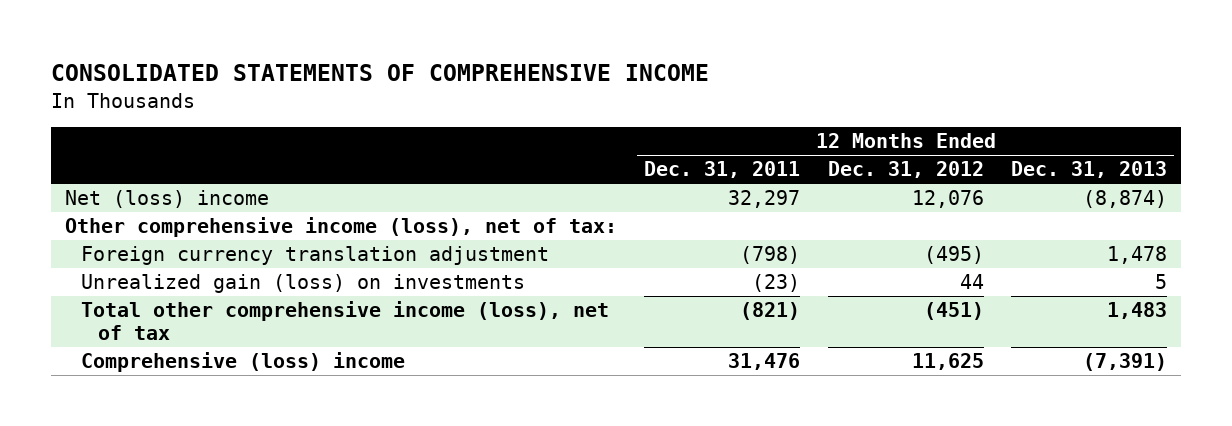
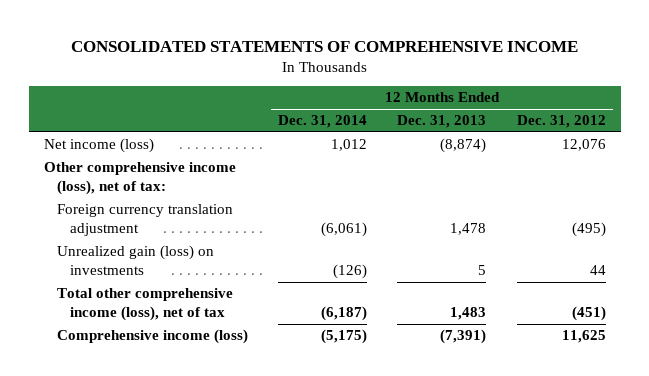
[644,161,801,179] Dec. 31, 2011 -> none
none -> [278,115,368,129] Dec. 31, 2014
[64,190,269,209] Net (loss) income -> [43,138,154,154] Net income (loss)
[81,352,406,373] Comprehensive (loss) income -> [57,329,249,345] Comprehensive income (loss)

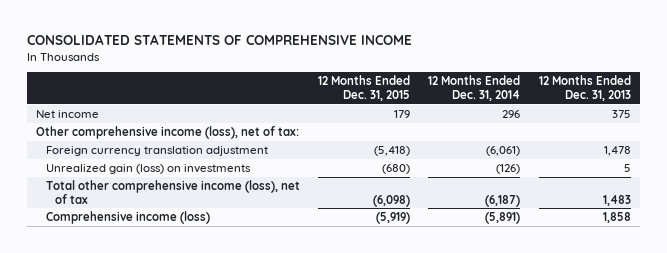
[516,115,606,129] Dec. 31, 2012 -> none
none -> [318,75,411,102] 12 Months Ended Dec. 31, 2015
[43,138,154,154] Net income (loss) -> [36,109,100,118] Net income
[331,139,368,152] 1,012 -> [502,109,521,118] 296
[440,138,487,154] (8,874) -> [611,109,631,118] 375
[321,329,368,345] (5,175) -> [485,211,521,224] (5,891)
[440,329,487,345] (7,391) -> [602,211,631,223] 1,858

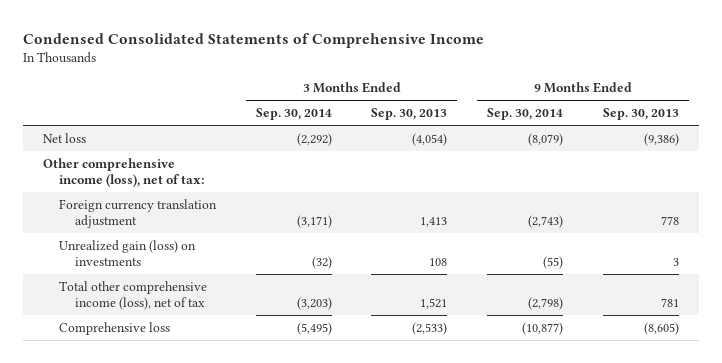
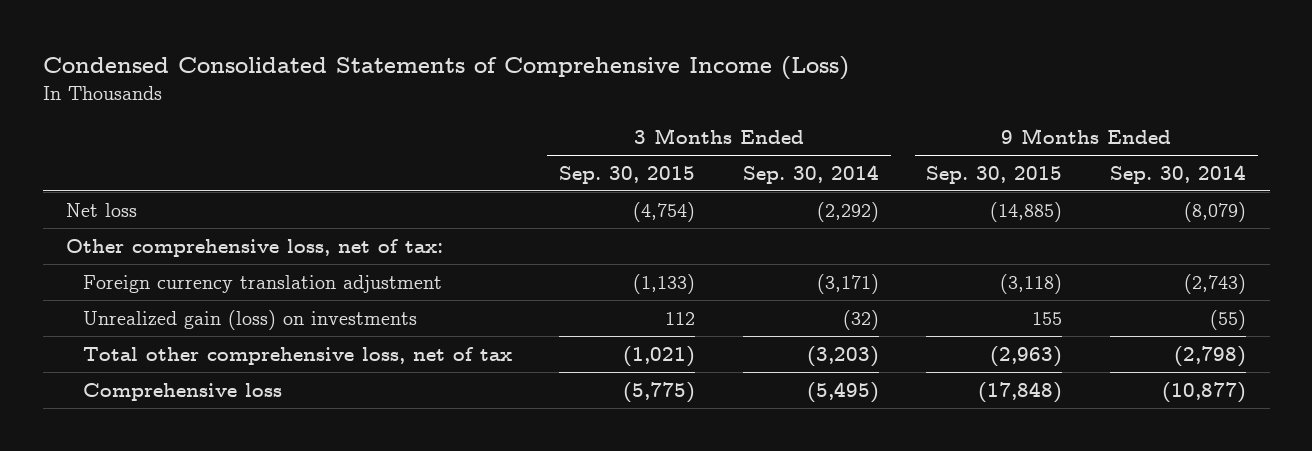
[22,32,484,48] Condensed Consolidated Statements of Comprehensive Income -> [42,56,849,81] Condensed Consolidated Statements of Comprehensive Income (Loss)
[371,108,448,121] Sep. 30, 2013 -> none
[603,108,680,121] Sep. 30, 2013 -> none
none -> [559,165,696,184] Sep. 30, 2015
none -> [926,165,1063,184] Sep. 30, 2015
[42,157,204,187] Other comprehensive income (loss), net of tax: -> [66,238,444,257] Other comprehensive loss, net of tax:
[58,280,207,310] Total other comprehensive income (loss), net of tax -> [82,346,512,365] Total other comprehensive loss, net of tax

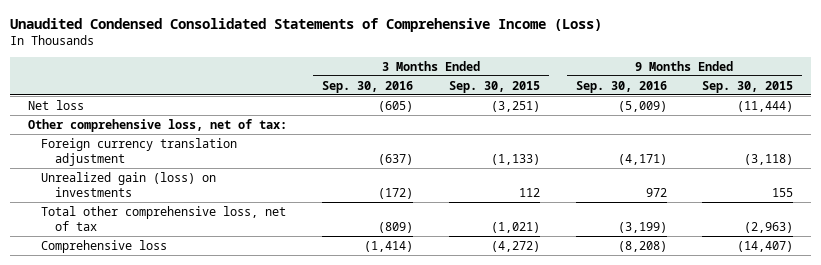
[42,56,849,81] Condensed Consolidated Statements of Comprehensive Income (Loss) -> [9,17,602,32] Unaudited Condensed Consolidated Statements of Comprehensive Income (Loss)
[742,164,879,184] Sep. 30, 2014 -> none
[1109,164,1246,184] Sep. 30, 2014 -> none
none -> [322,80,414,93] Sep. 30, 2016
none -> [575,80,667,93] Sep. 30, 2016
[633,201,696,222] (4,754) -> [490,100,540,112] (3,251)
[990,201,1063,222] (14,885) -> [737,100,794,112] (11,444)
[623,381,696,403] (5,775) -> [490,240,540,252] (4,272)
[978,381,1063,403] (17,848) -> [737,240,794,252] (14,407)

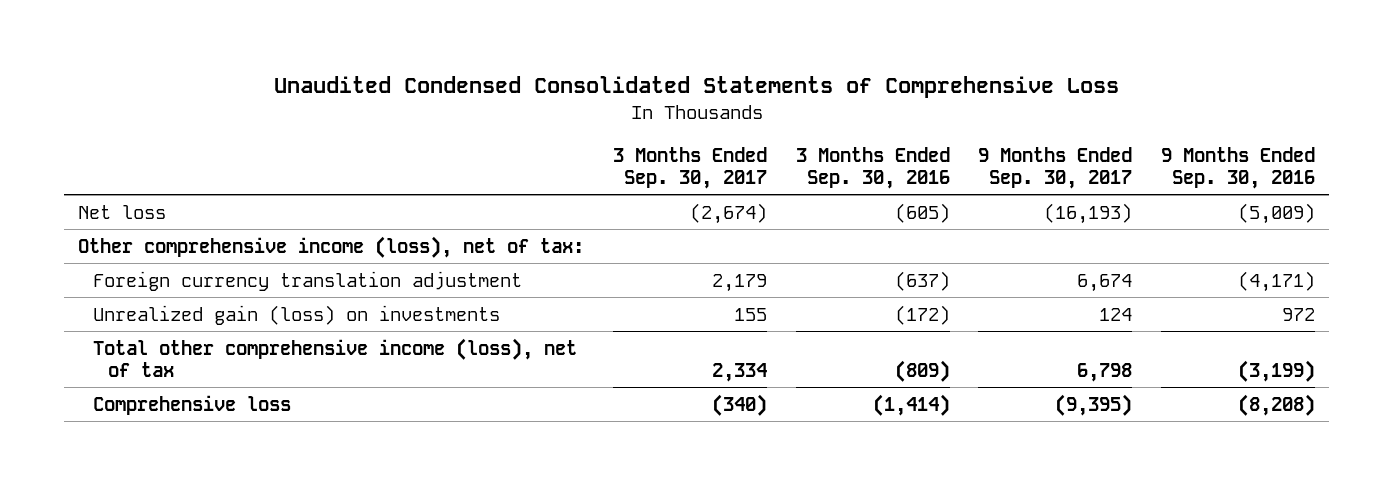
[9,17,602,32] Unaudited Condensed Consolidated Statements of Comprehensive Income (Loss) -> [273,76,1119,99] Unaudited Condensed Consolidated Statements of Comprehensive Loss
[448,80,540,93] Sep. 30, 2015 -> none
[702,80,794,93] Sep. 30, 2015 -> none
none -> [612,146,767,189] 3 Months Ended Sep. 30, 2017
none -> [978,146,1133,189] 9 Months Ended Sep. 30, 2017
[27,118,287,132] Other comprehensive loss, net of tax: -> [78,235,585,258] Other comprehensive income (loss), net of tax:
[41,205,287,232] Total other comprehensive loss, net of tax -> [92,337,577,377] Total other comprehensive income (loss), net of tax

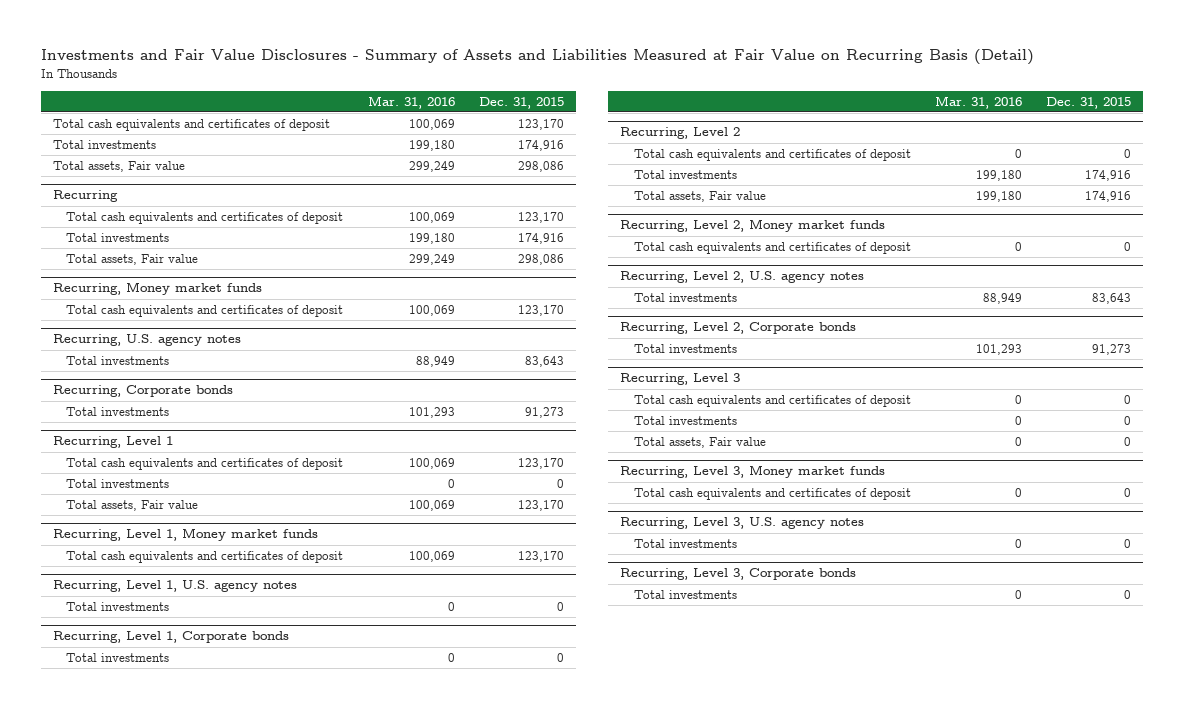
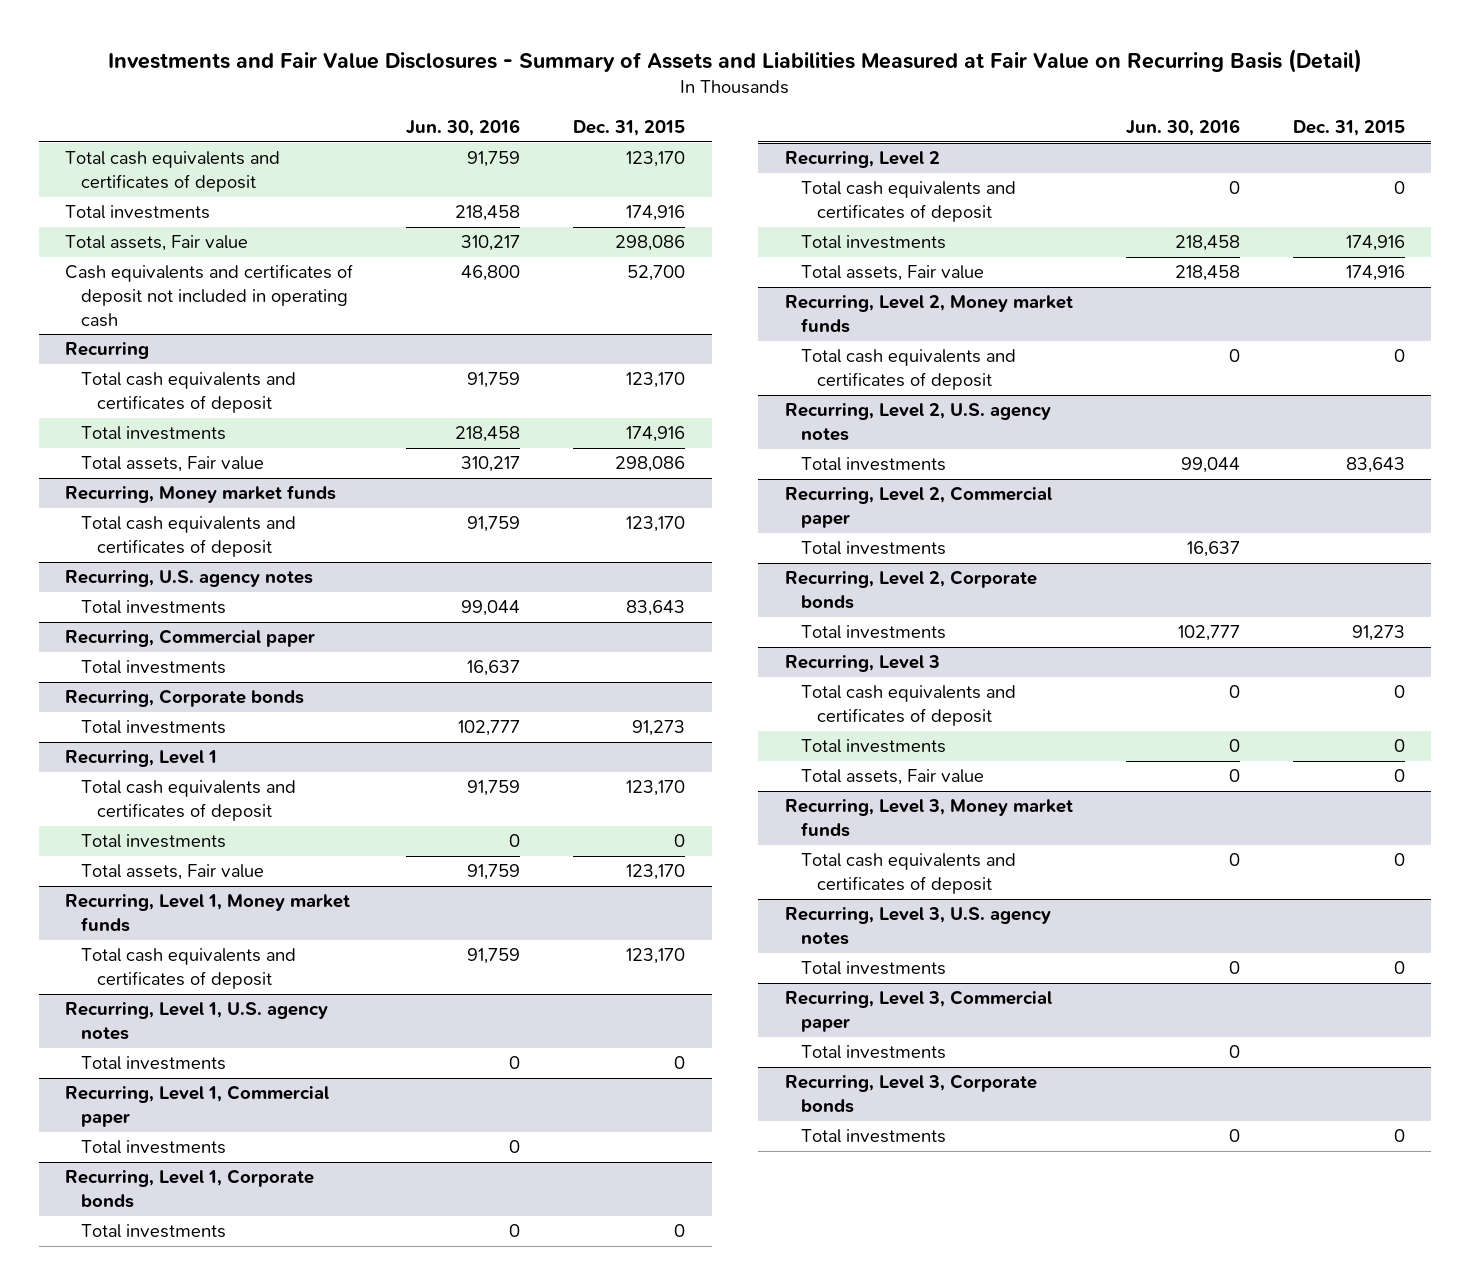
[367,95,455,109] Mar. 31, 2016 -> none
none -> [406,119,521,137] Jun. 30, 2016
none -> [65,264,354,327] Cash equivalents and certificates of deposit not included in operating cash
none -> [65,629,316,648] Recurring, Commercial paper
none -> [80,660,226,675] Total investments
none -> [65,1085,330,1127] Recurring, Level 1, Commercial paper
none -> [80,1140,226,1155] Total investments
none -> [784,486,1052,528] Recurring, Level 2, Commercial paper
none -> [800,541,946,556] Total investments
none -> [784,990,1052,1032] Recurring, Level 3, Commercial paper
none -> [800,1045,946,1060] Total investments

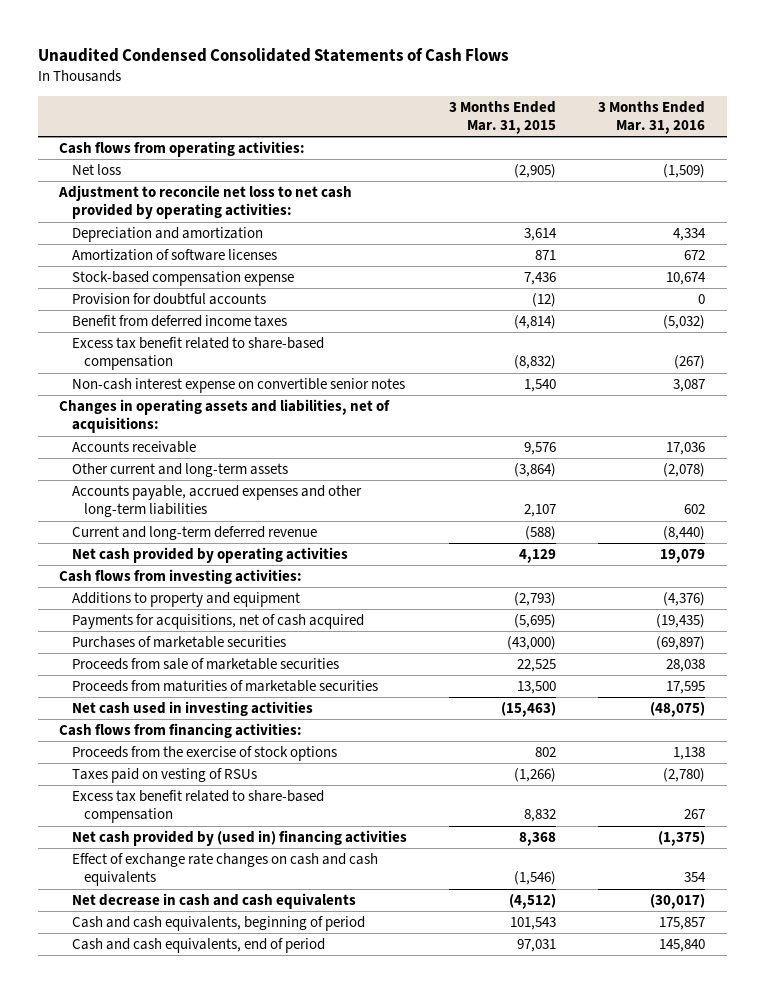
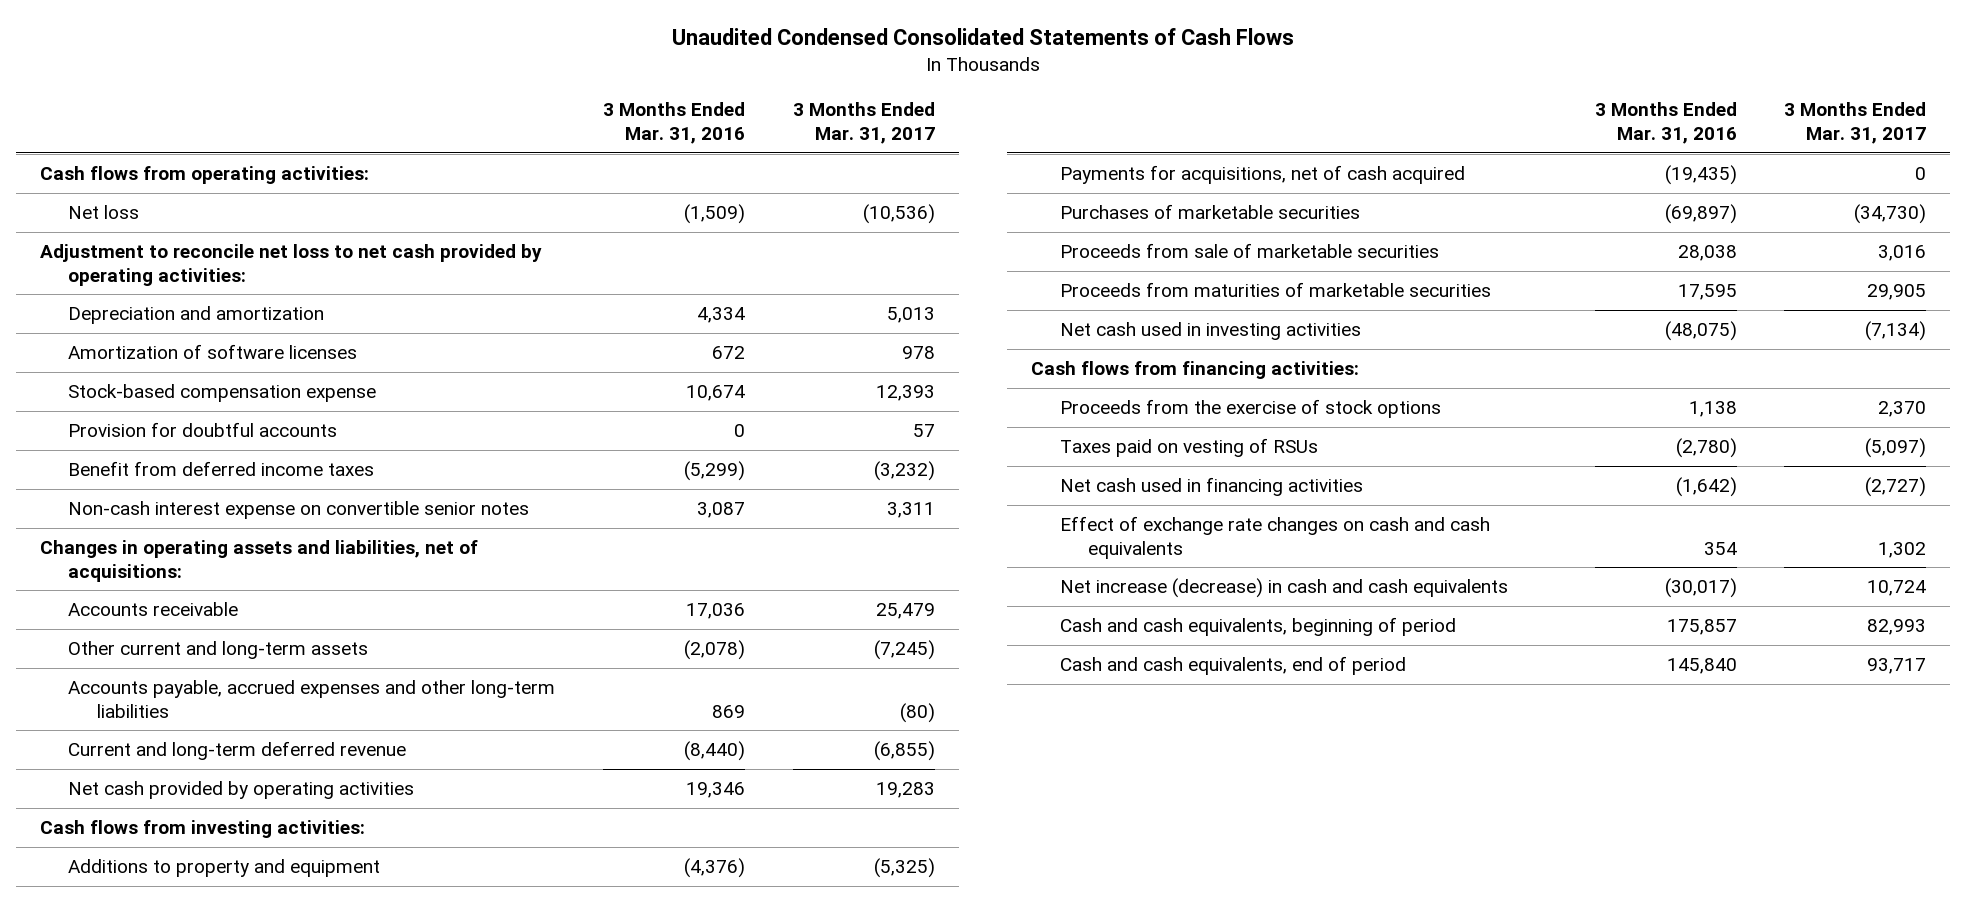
[449,100,557,134] 3 Months Ended Mar. 31, 2015 -> none
none -> [793,102,936,145] 3 Months Ended Mar. 31, 2017
[71,336,324,371] Excess tax benefit related to share-based compensation -> none
[663,314,706,329] (5,032) -> [684,461,746,482] (5,299)
[684,504,706,515] 602 -> [712,704,746,718] 869
[660,548,706,563] 19,079 -> [686,782,746,799] 19,346
[71,789,324,824] Excess tax benefit related to share-based compensation -> none
[71,829,407,846] Net cash provided by (used in) financing activities -> [1059,477,1363,497] Net cash used in financing activities
[658,830,706,846] (1,375) -> [1675,477,1737,498] (1,642)
[71,892,356,909] Net decrease in cash and cash equivalents -> [1059,578,1508,599] Net increase (decrease) in cash and cash equivalents

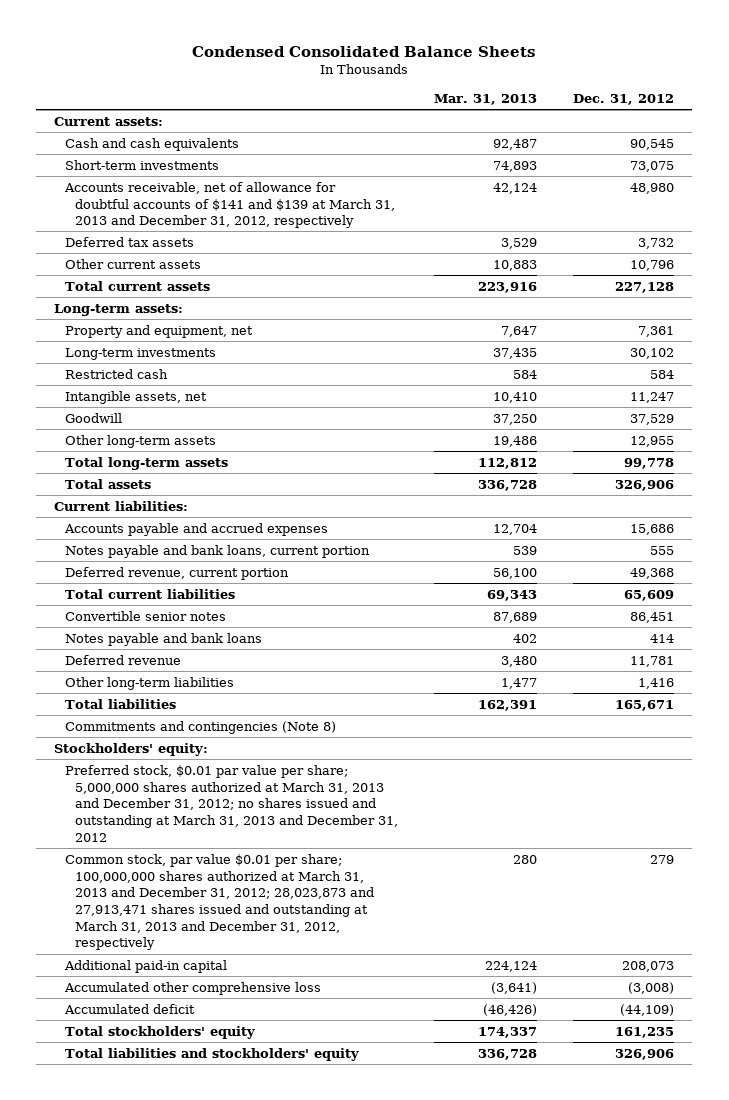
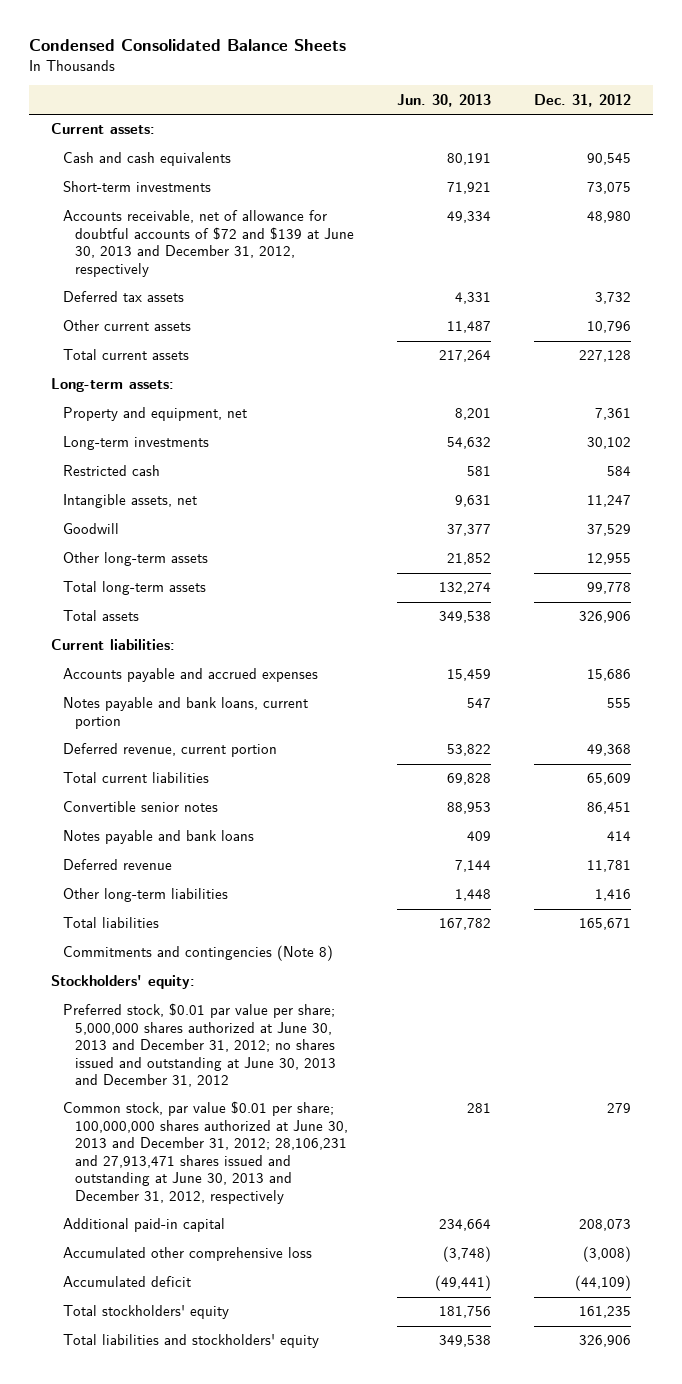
[434,93,538,105] Mar. 31, 2013 -> none
none -> [396,93,491,107] Jun. 30, 2013
[63,181,395,229] Accounts receivable, net of allowance for doubtful accounts of $141 and $139 at March 31, 2013 and December 31, 2012, respectively -> [62,210,354,277] Accounts receivable, net of allowance for doubtful accounts of $72 and $139 at June 30, 2013 and December 31, 2012, respectively
[64,764,398,842] Preferred stock, $0.01 par value per share; 5,000,000 shares authorized at March 31, 2013 and December 31, 2012; no shares issued and outstanding at March 31, 2013 and December 31, 2012 -> [62,1003,336,1088] Preferred stock, $0.01 par value per share; 5,000,000 shares authorized at June 30, 2013 and December 31, 2012; no shares issued and outstanding at June 30, 2013 and December 31, 2012
[64,853,374,951] Common stock, par value $0.01 per share; 100,000,000 shares authorized at March 31, 2013 and December 31, 2012; 28,023,873 and 27,913,471 shares issued and outstanding at March 31, 2013 and December 31, 2012, respectively -> [62,1101,348,1204] Common stock, par value $0.01 per share; 100,000,000 shares authorized at June 30, 2013 and December 31, 2012; 28,106,231 and 27,913,471 shares issued and outstanding at June 30, 2013 and December 31, 2012, respectively

